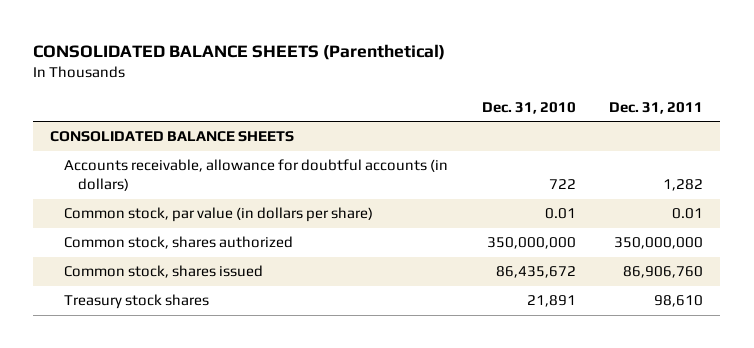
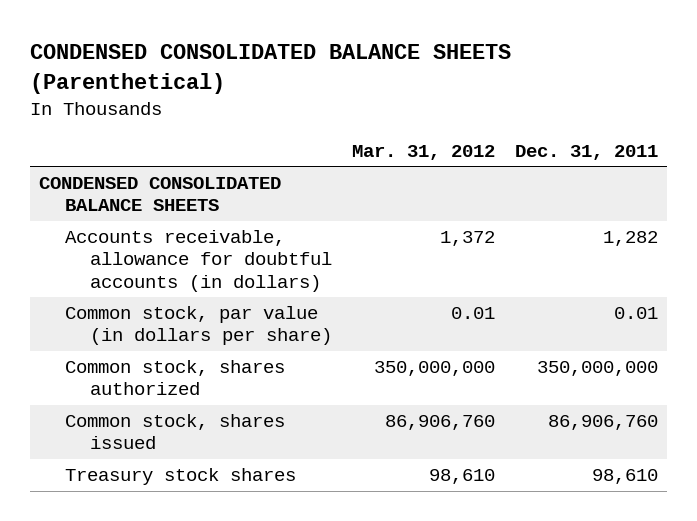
[33,44,446,61] CONSOLIDATED BALANCE SHEETS (Parenthetical) -> [29,44,511,95] CONDENSED CONSOLIDATED BALANCE SHEETS (Parenthetical)
[481,101,576,114] Dec. 31, 2010 -> none
none -> [352,144,496,160] Mar. 31, 2012
[50,131,295,143] CONSOLIDATED BALANCE SHEETS -> [39,177,282,212] CONDENSED CONSOLIDATED BALANCE SHEETS

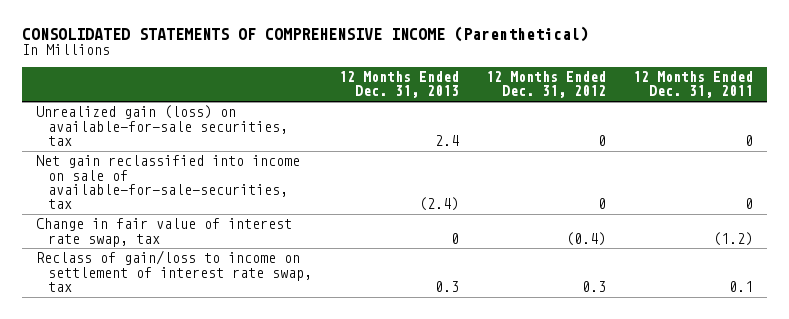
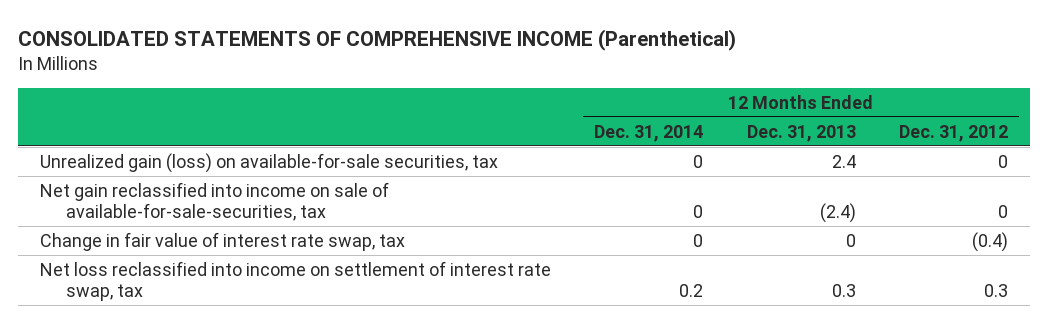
[633,70,754,99] 12 Months Ended Dec. 31, 2011 -> none
none -> [594,124,704,142] Dec. 31, 2014
[35,250,313,292] Reclass of gain/loss to income on settlement of interest rate swap, tax -> [39,260,551,301] Net loss reclassified into income on settlement of interest rate swap, tax

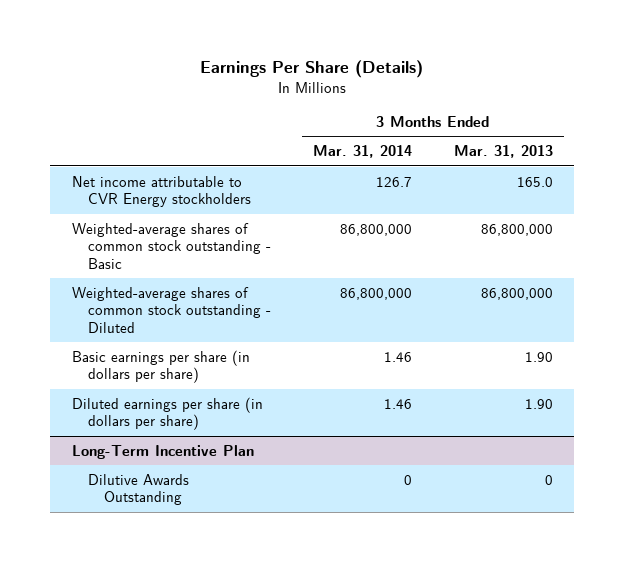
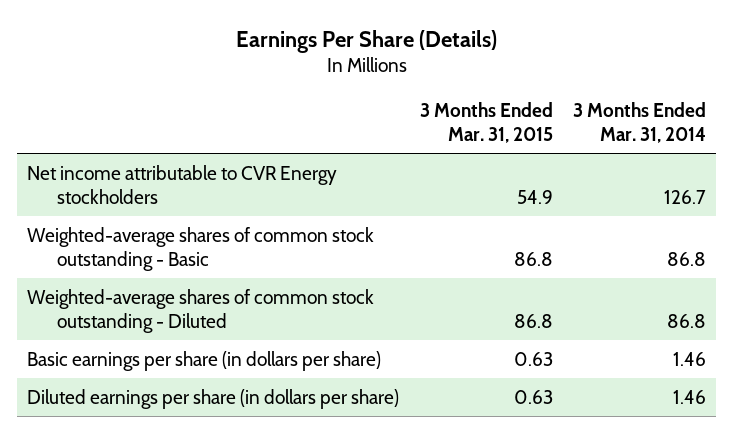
[454,145,554,159] Mar. 31, 2013 -> none
none -> [419,101,553,143] 3 Months Ended Mar. 31, 2015
[339,223,412,236] 86,800,000 -> [667,251,707,266] 86.8
[339,287,412,300] 86,800,000 -> [667,313,707,328] 86.8
[71,444,254,459] Long-Term Incentive Plan -> none
[87,473,189,506] Dilutive Awards Outstanding -> none

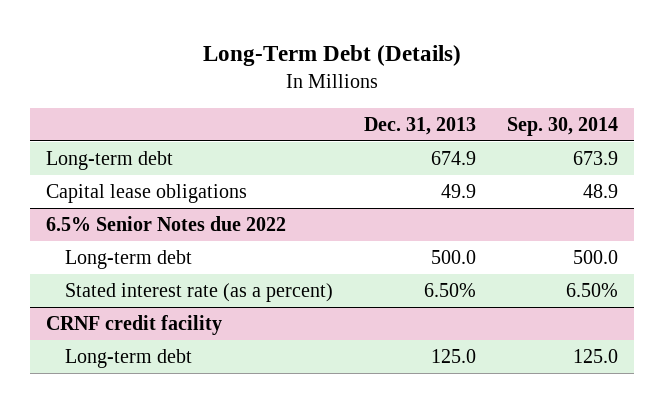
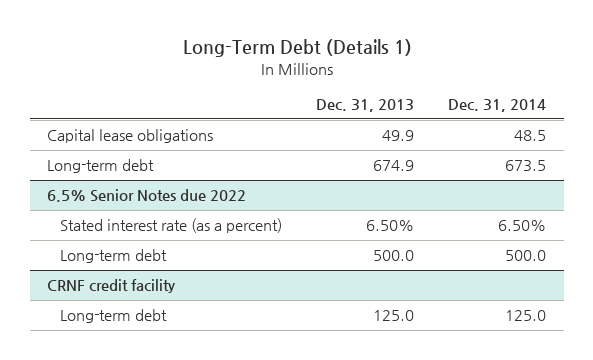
[203,45,462,67] Long-Term Debt (Details) -> [182,39,412,58] Long-Term Debt (Details 1)
[507,116,619,136] Sep. 30, 2014 -> none
none -> [448,99,547,113] Dec. 31, 2014
[45,150,173,170] Long-term debt -> [46,159,154,174] Long-term debt
[64,249,192,269] Long-term debt -> [60,249,168,264] Long-term debt

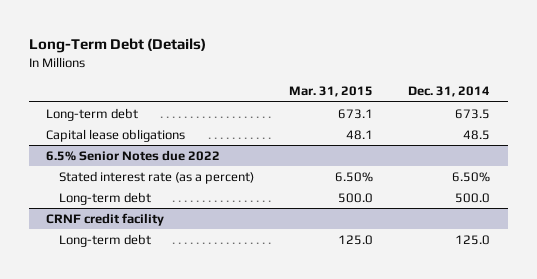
[182,39,412,58] Long-Term Debt (Details 1) -> [28,38,206,54] Long-Term Debt (Details)
[316,99,415,113] Dec. 31, 2013 -> none
none -> [289,86,374,98] Mar. 31, 2015
[46,129,213,144] Capital lease obligations -> [46,128,186,142] Capital lease obligations

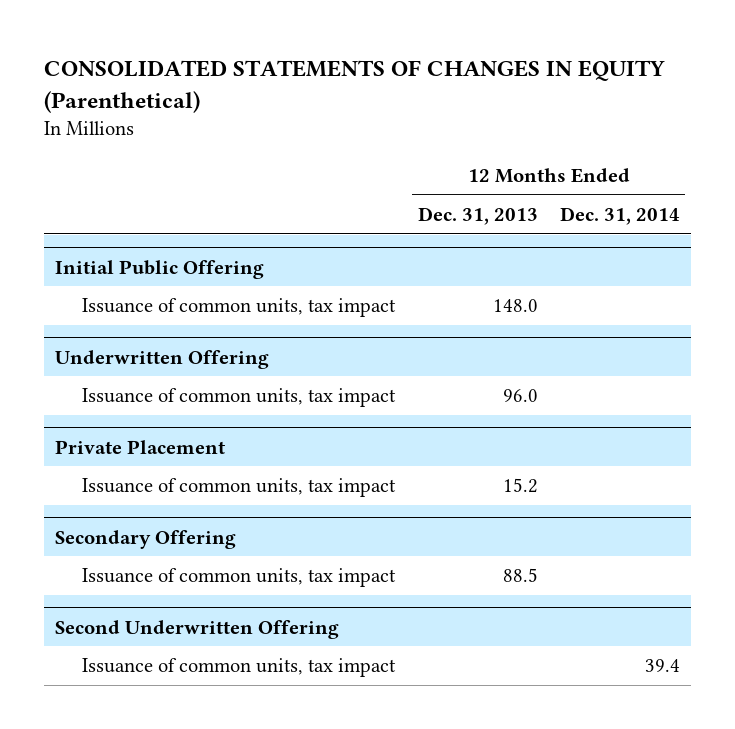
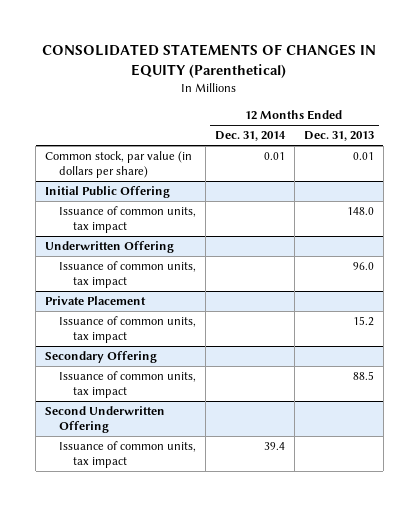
none -> [44,151,192,179] Common stock, par value (in dollars per share)

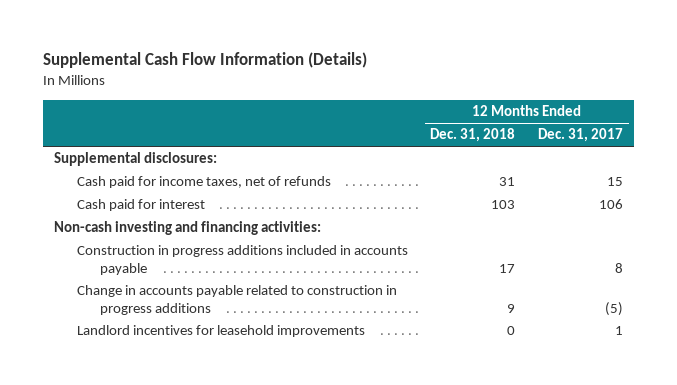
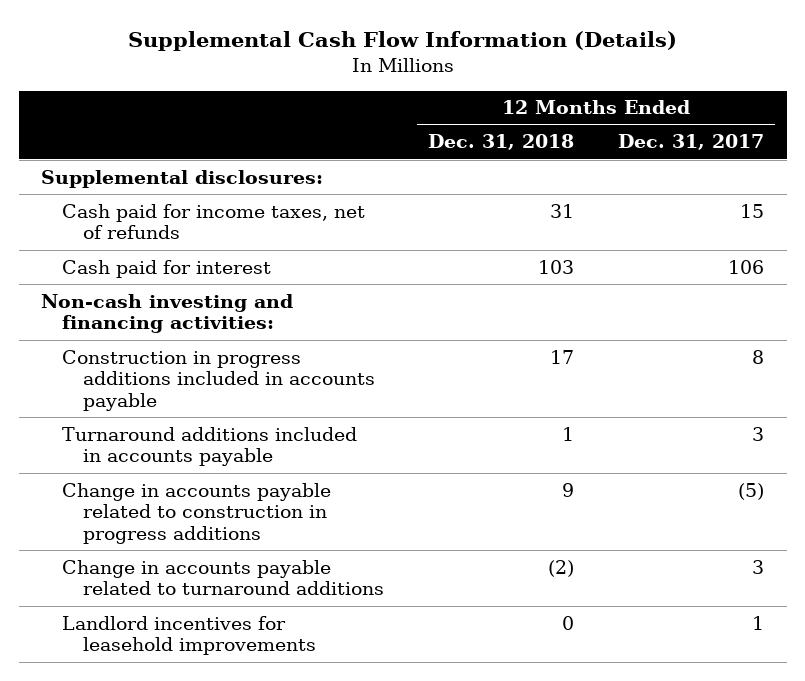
none -> [61,426,357,467] Turnaround additions included in accounts payable
none -> [61,559,384,596] Change in accounts payable related to turnaround additions

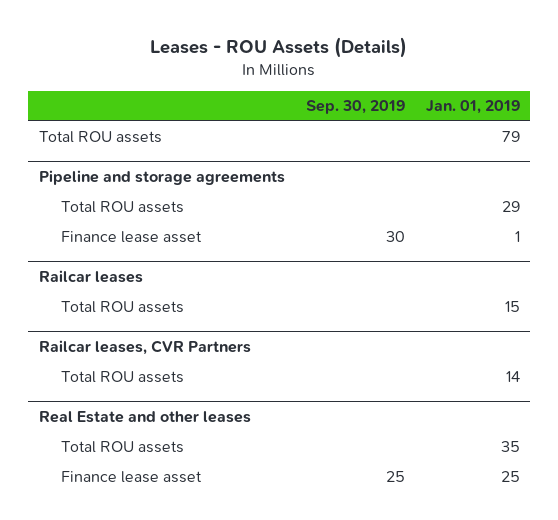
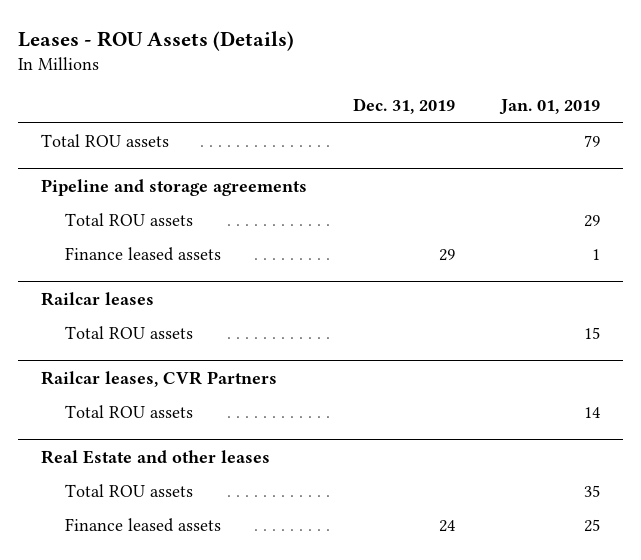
[305,100,405,115] Sep. 30, 2019 -> none
none -> [353,98,456,115] Dec. 31, 2019
[61,231,203,244] Finance lease asset -> [65,246,222,261] Finance leased assets
[61,471,203,484] Finance lease asset -> [65,517,222,532] Finance leased assets

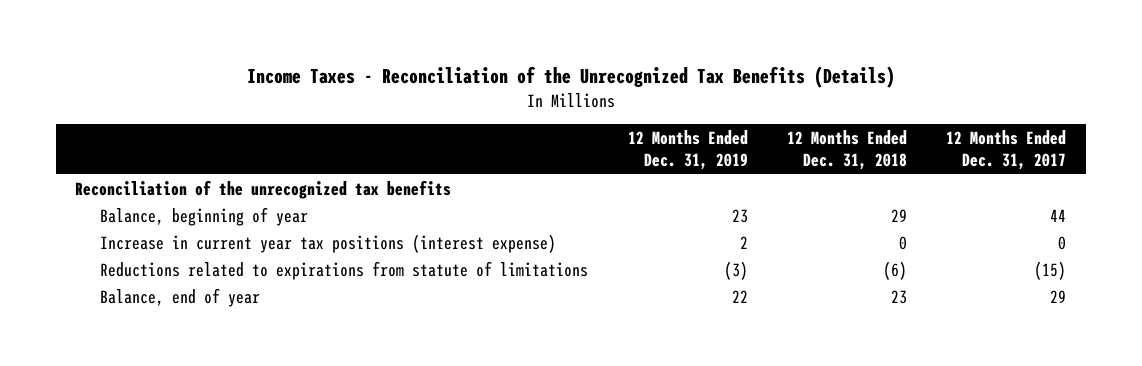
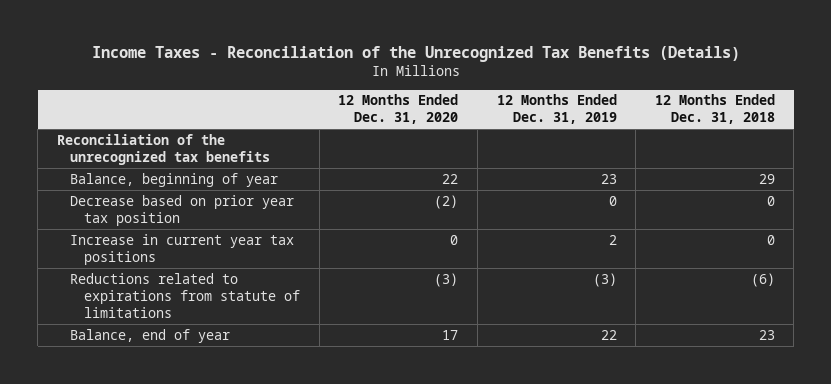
[946,129,1067,171] 12 Months Ended Dec. 31, 2017 -> none
none -> [338,94,459,125] 12 Months Ended Dec. 31, 2020
none -> [70,194,295,226] Decrease based on prior year tax position
[100,233,557,253] Increase in current year tax positions (interest expense) -> [70,233,295,265] Increase in current year tax positions

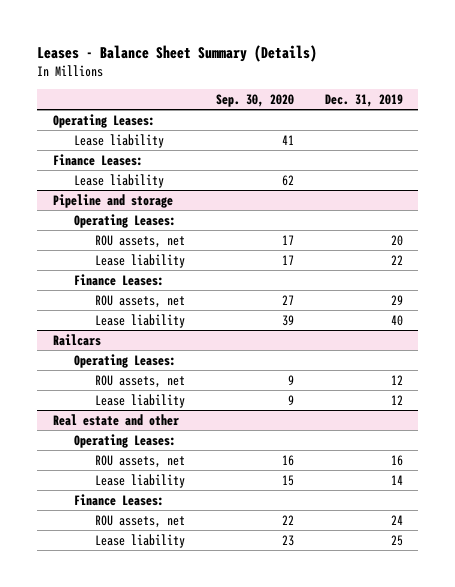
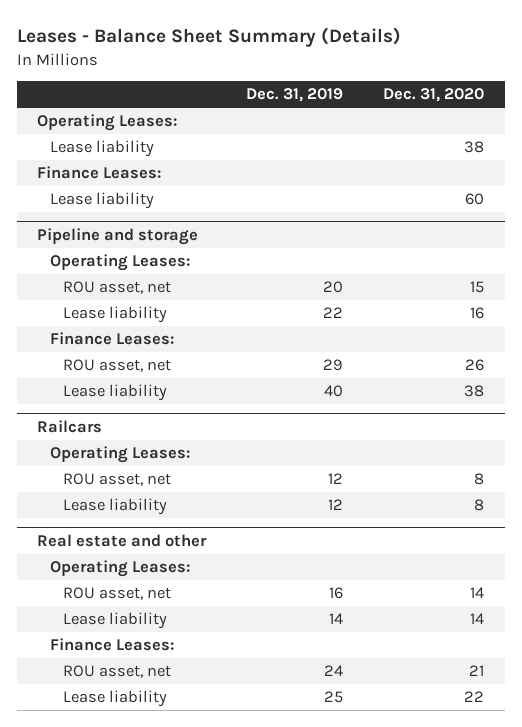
[215,93,294,107] Sep. 30, 2020 -> none
none -> [383,88,485,103] Dec. 31, 2020
[94,234,185,248] ROU assets, net -> [62,281,171,295] ROU asset, net
[94,294,185,308] ROU assets, net -> [62,359,171,373] ROU asset, net
[94,374,185,388] ROU assets, net -> [62,473,171,487] ROU asset, net
[94,454,185,468] ROU assets, net -> [62,587,171,601] ROU asset, net
[94,514,185,528] ROU assets, net -> [62,665,171,679] ROU asset, net

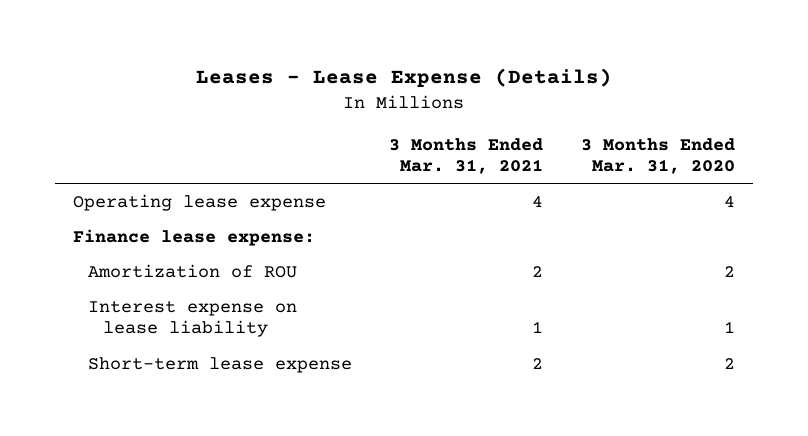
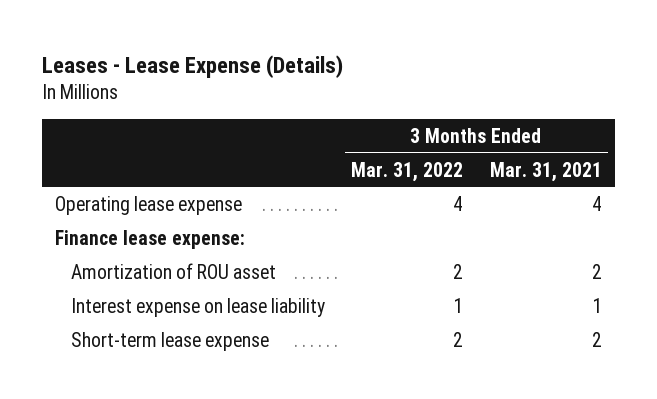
[580,137,735,175] 3 Months Ended Mar. 31, 2020 -> none
none -> [351,161,464,182] Mar. 31, 2022
[88,264,298,279] Amortization of ROU -> [70,262,276,279] Amortization of ROU asset

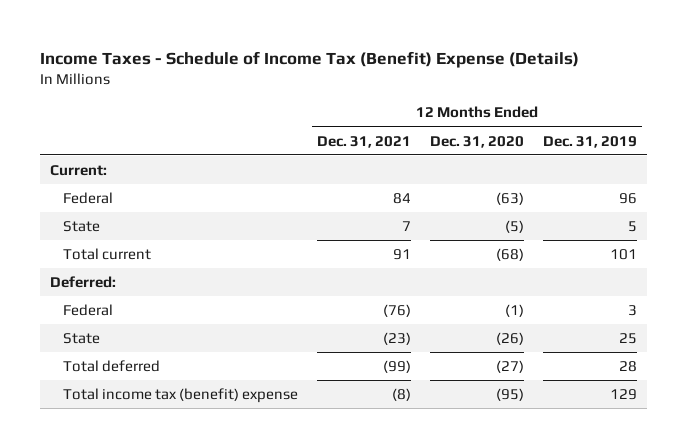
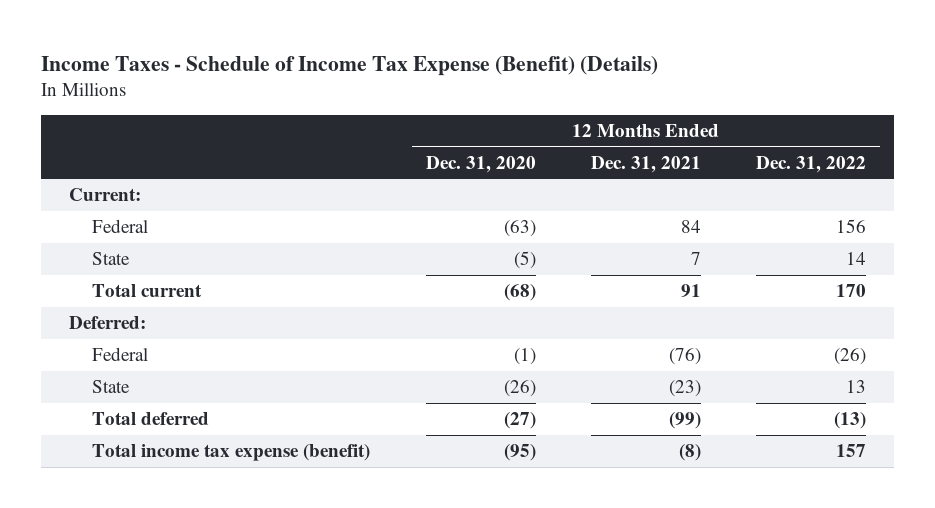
[40,50,580,68] Income Taxes - Schedule of Income Tax (Benefit) Expense (Details) -> [41,55,659,76] Income Taxes - Schedule of Income Tax Expense (Benefit) (Details)
[543,135,638,148] Dec. 31, 2019 -> none
none -> [756,155,867,173] Dec. 31, 2022
[63,387,299,403] Total income tax (benefit) expense -> [92,444,371,462] Total income tax expense (benefit)

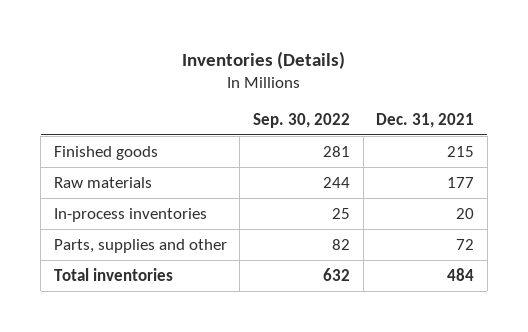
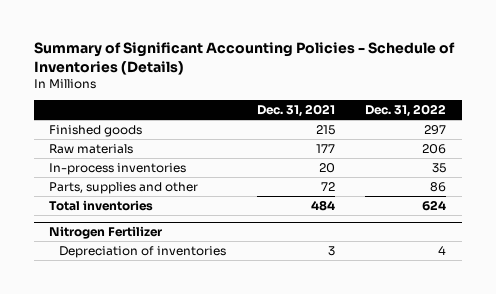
[182,50,346,69] Inventories (Details) -> [34,41,456,75] Summary of Significant Accounting Policies - Schedule of Inventories (Details)
[253,112,351,128] Sep. 30, 2022 -> none
none -> [365,104,447,118] Dec. 31, 2022
none -> [49,226,163,240] Nitrogen Fertilizer
none -> [59,246,227,259] Depreciation of inventories

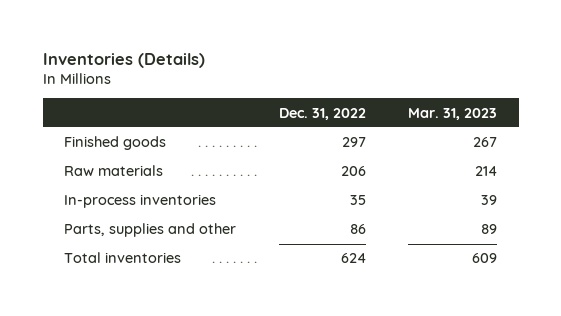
[34,41,456,75] Summary of Significant Accounting Policies - Schedule of Inventories (Details) -> [42,52,205,68] Inventories (Details)
[256,104,335,118] Dec. 31, 2021 -> none
none -> [408,107,498,120] Mar. 31, 2023
[49,226,163,240] Nitrogen Fertilizer -> none
[59,246,227,259] Depreciation of inventories -> none

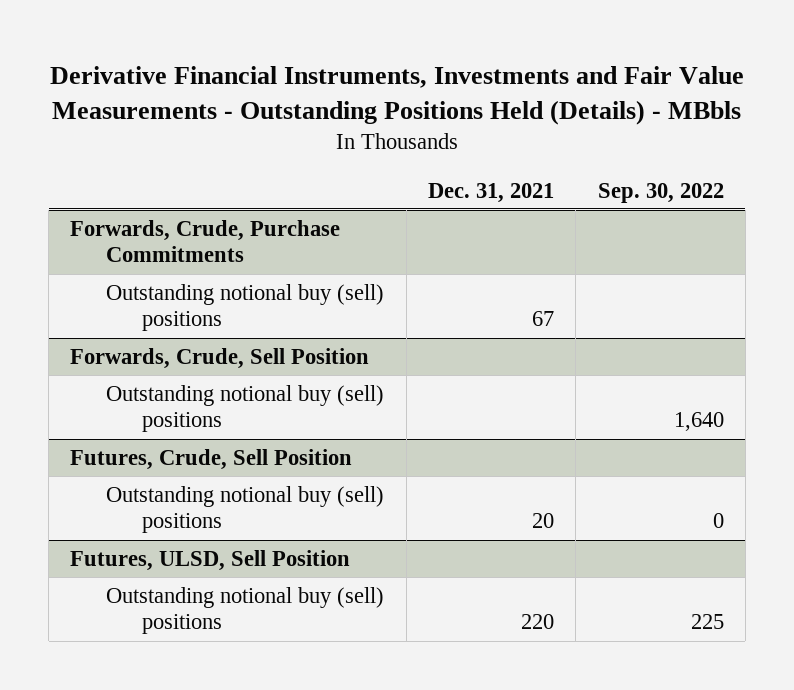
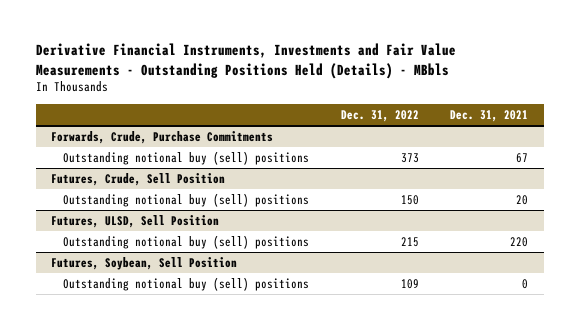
[597,182,724,203] Sep. 30, 2022 -> none
none -> [340,110,419,123] Dec. 31, 2022
[70,347,370,369] Forwards, Crude, Sell Position -> none
[106,384,385,433] Outstanding notional buy (sell) positions -> none
none -> [51,257,238,271] Futures, Soybean, Sell Position
none -> [63,277,310,292] Outstanding notional buy (sell) positions

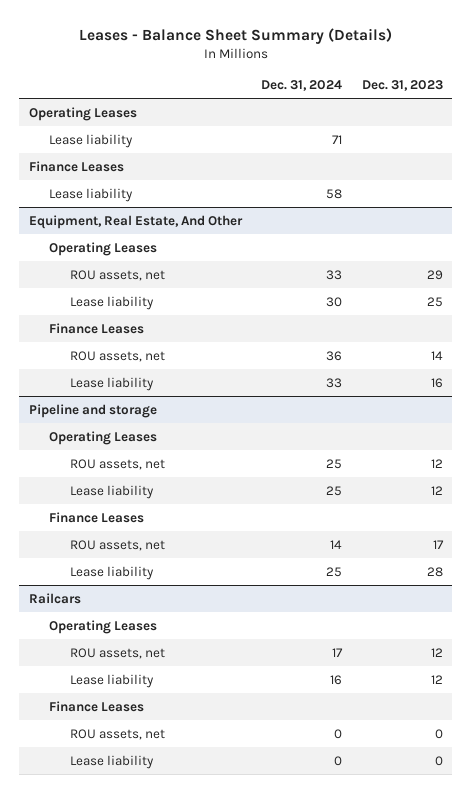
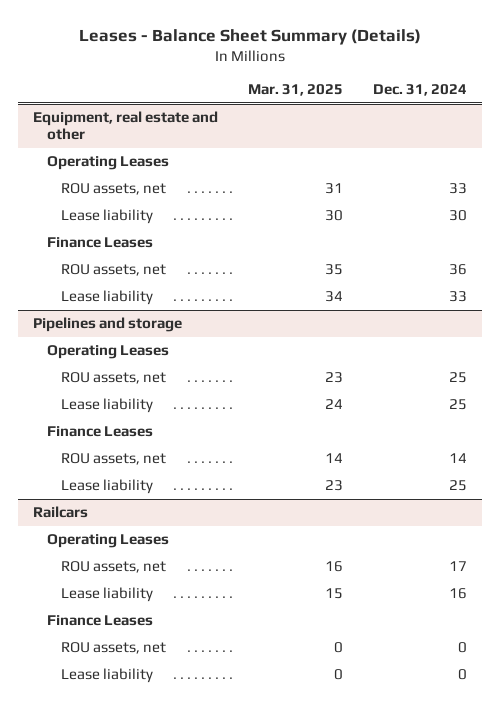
[361,79,443,91] Dec. 31, 2023 -> none
none -> [248,84,344,97] Mar. 31, 2025
[28,106,137,121] Operating Leases -> none
[49,133,134,148] Lease liability -> none
[28,160,124,172] Finance Leases -> none
[49,187,134,202] Lease liability -> none
[28,214,243,229] Equipment, Real Estate, And Other -> [33,111,219,141] Equipment, real estate and other
[28,403,157,418] Pipeline and storage -> [33,317,183,333] Pipelines and storage

